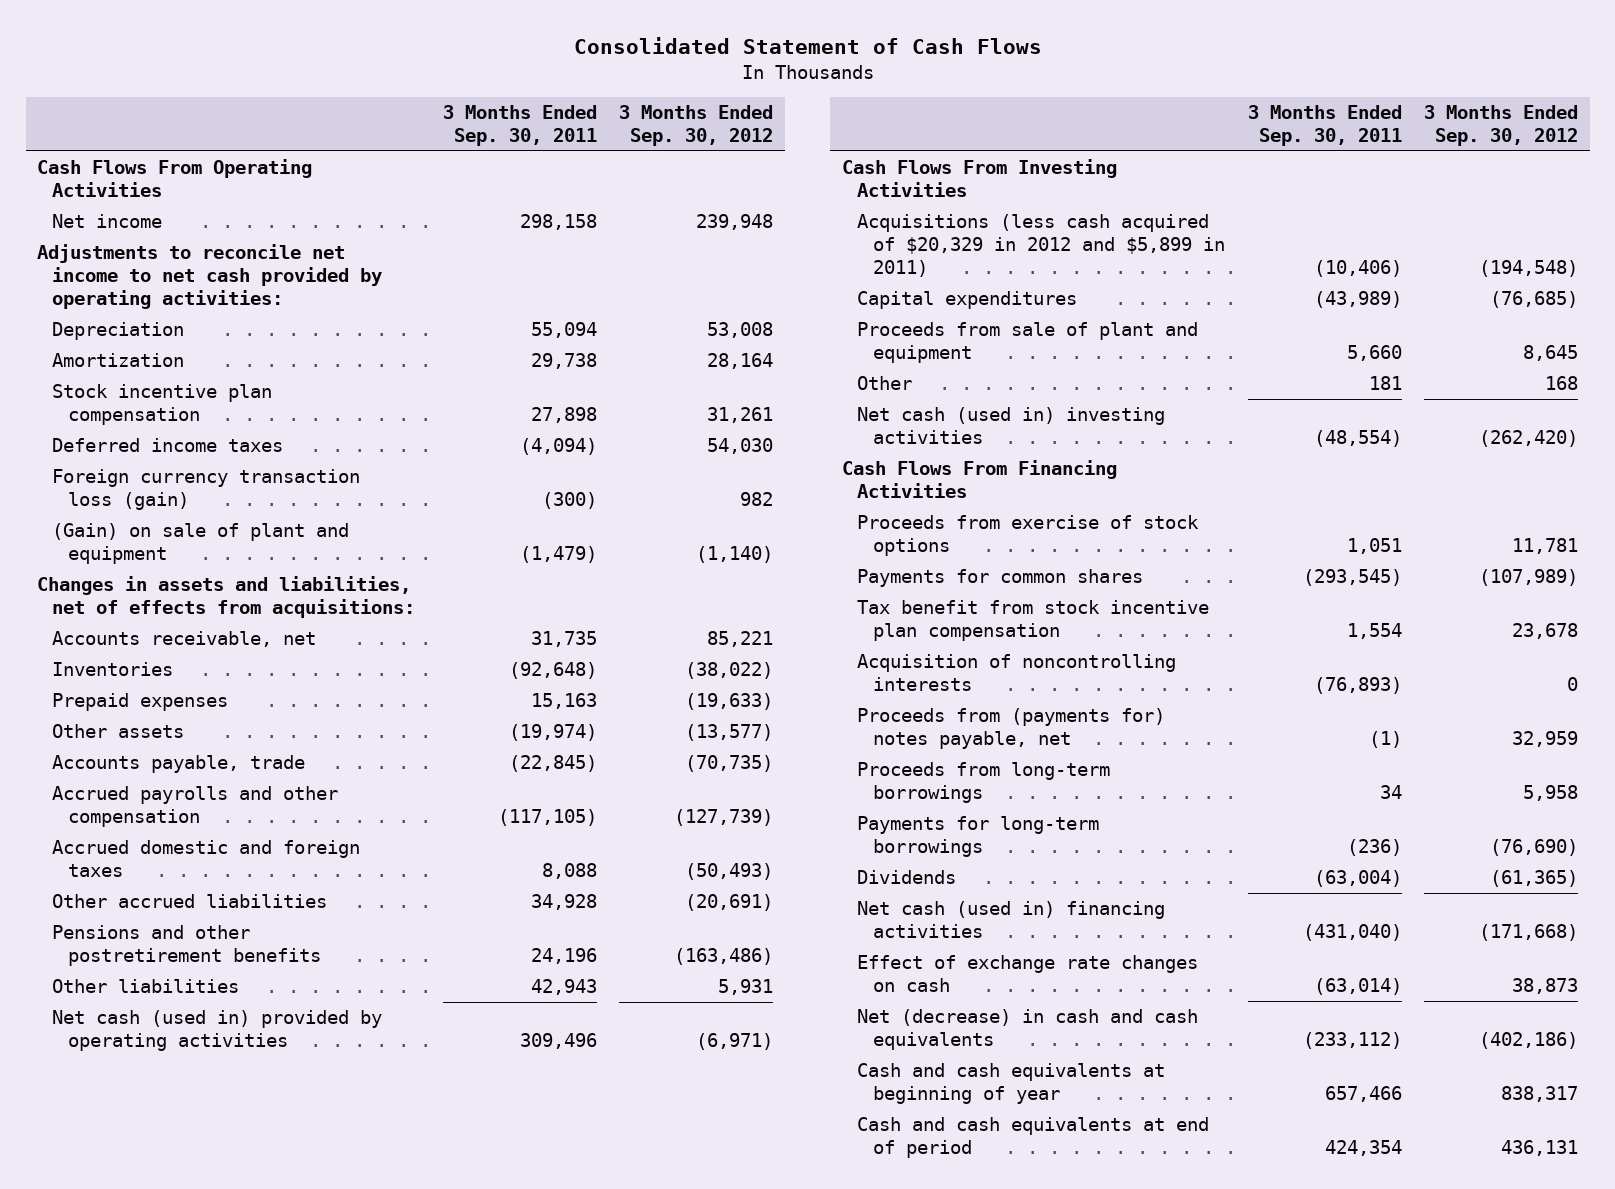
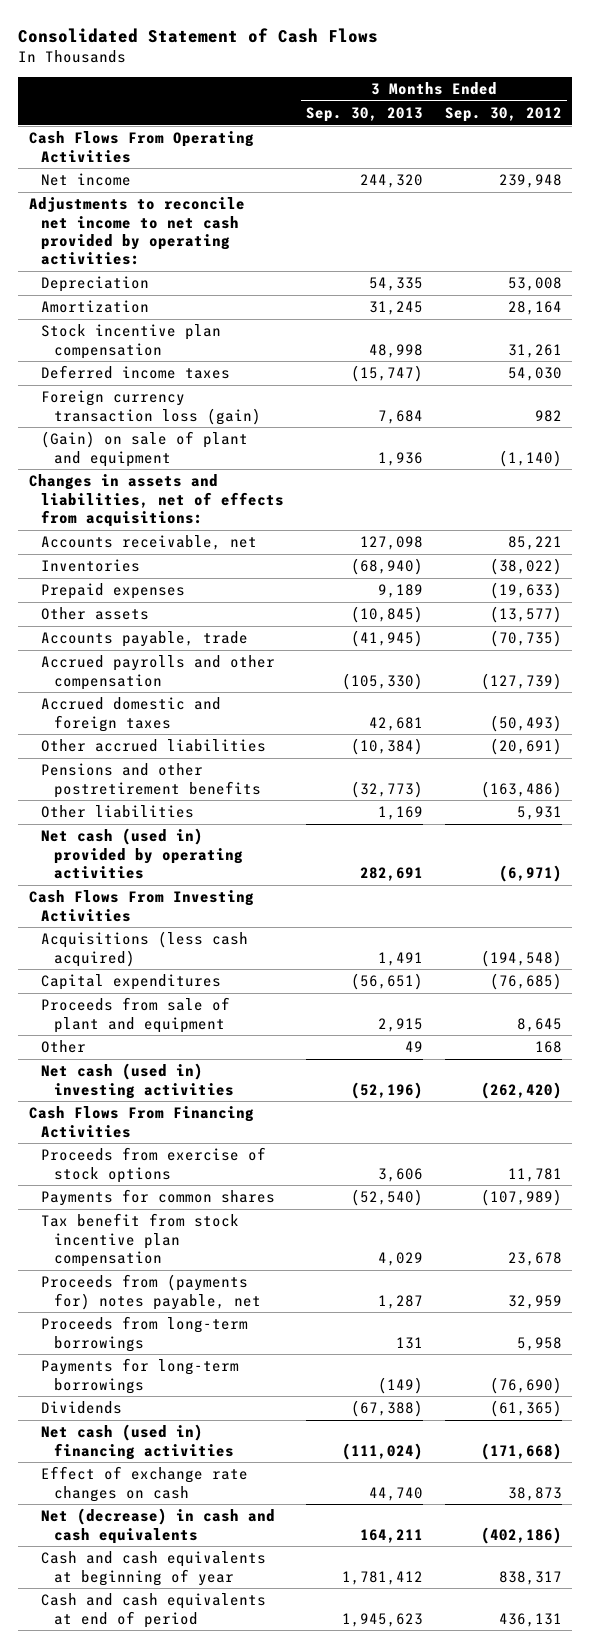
[442,104,597,147] 3 Months Ended Sep. 30, 2011 -> none
none -> [305,107,423,123] Sep. 30, 2013
[857,214,1225,278] Acquisitions (less cash acquired of $20,329 in 2012 and $5,899 in 2011) -> [41,931,249,967] Acquisitions (less cash acquired)
[857,654,1177,692] Acquisition of noncontrolling interests -> none

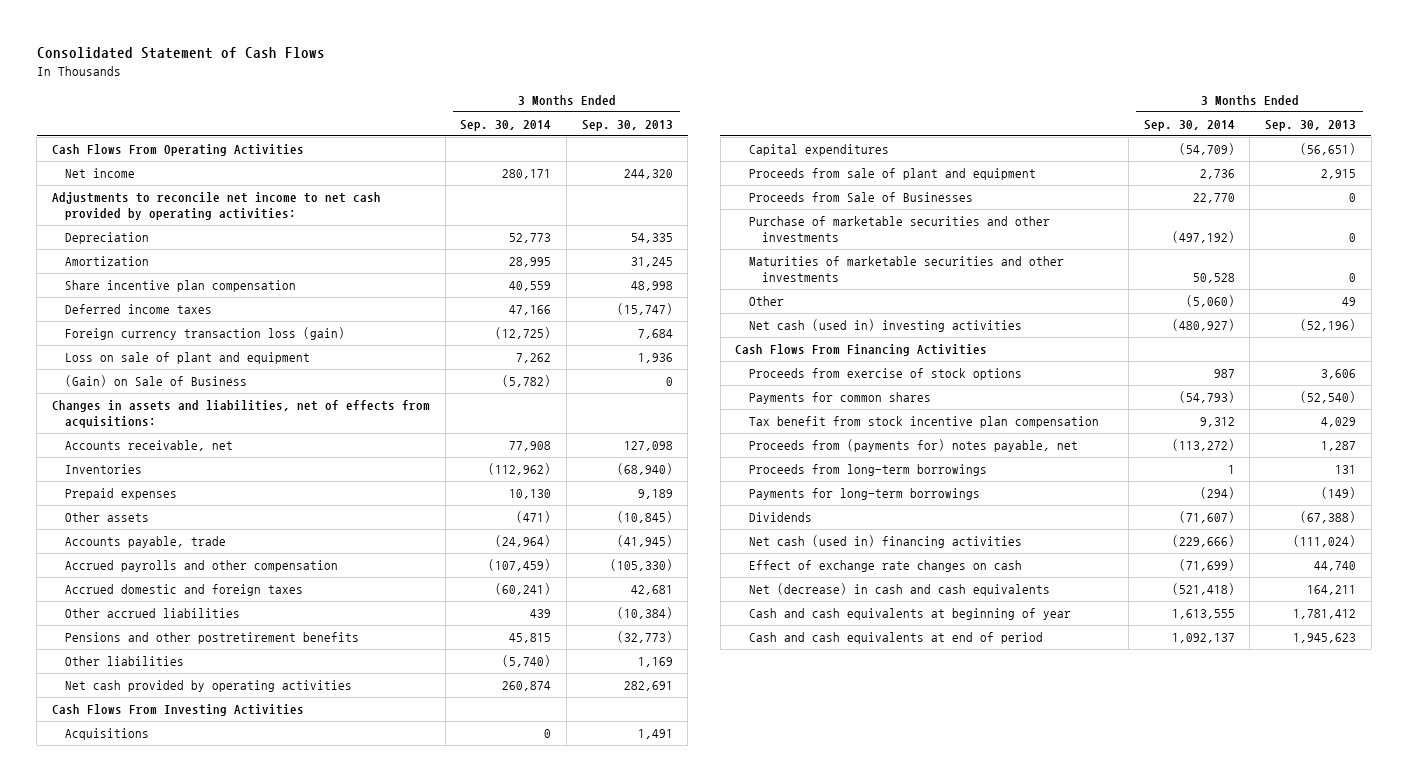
[444,107,562,123] Sep. 30, 2012 -> none
none -> [460,119,552,131] Sep. 30, 2014
[41,324,222,359] Stock incentive plan compensation -> [65,280,297,293] Share incentive plan compensation
[41,431,249,467] (Gain) on sale of plant and equipment -> [65,352,311,365] Loss on sale of plant and equipment
none -> [65,375,248,388] (Gain) on Sale of Business
[41,828,243,879] Net cash (used in) provided by operating activities -> [65,680,353,693] Net cash provided by operating activities
[41,931,249,967] Acquisitions (less cash acquired) -> [65,728,150,741] Acquisitions
none -> [748,192,973,203] Proceeds from Sale of Businesses
none -> [748,216,1050,243] Purchase of marketable securities and other investments
none -> [748,256,1064,283] Maturities of marketable securities and other investments

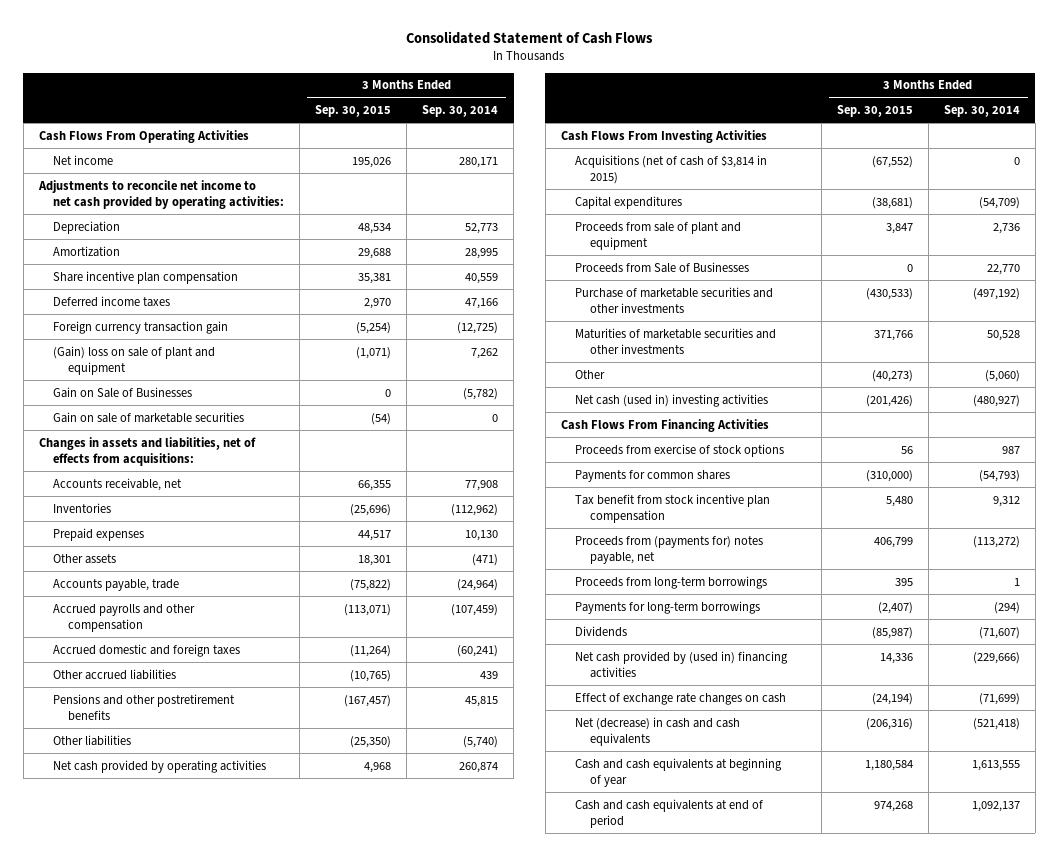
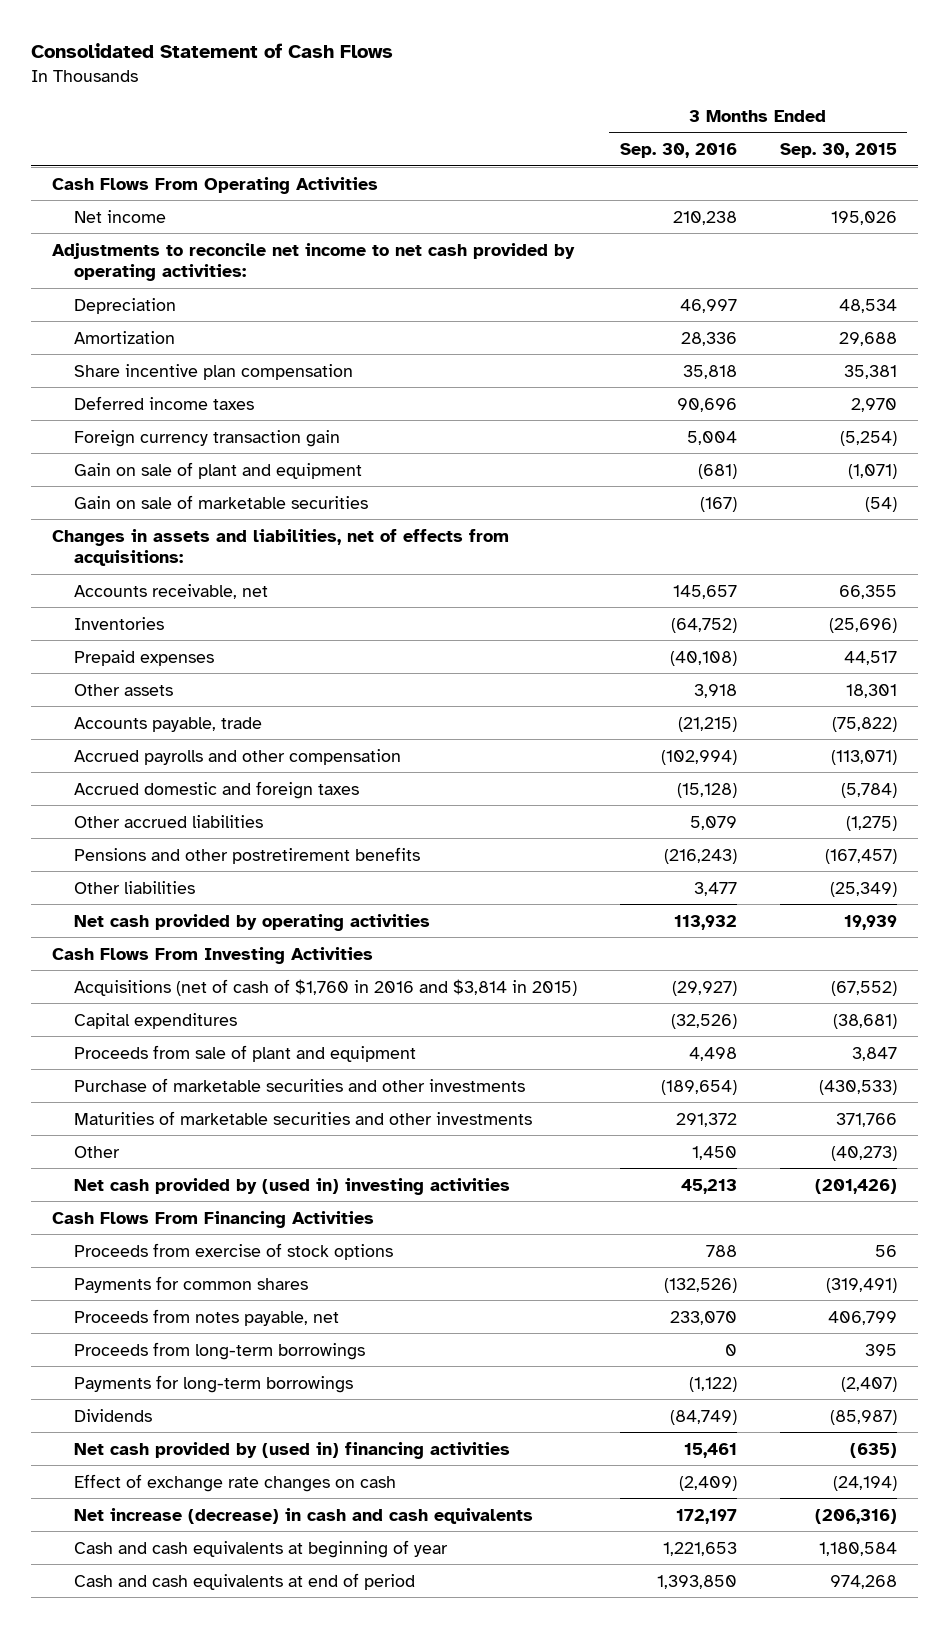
[422,105,499,118] Sep. 30, 2014 -> none
none -> [619,143,737,159] Sep. 30, 2016
[53,386,193,398] Gain on Sale of Businesses -> none
[53,345,216,375] (Gain) loss on sale of plant and equipment -> [73,461,362,479] Gain on sale of plant and equipment
[350,644,392,657] (11,264) -> [840,782,897,798] (5,784)
[350,669,392,682] (10,765) -> [845,815,897,831] (1,275)
[350,735,392,748] (25,350) -> [829,881,897,897] (25,349)
[364,761,392,773] 4,968 -> [843,914,897,930] 19,939
[575,154,768,184] Acquisitions (net of cash of $3,814 in 2015) -> [73,978,577,996] Acquisitions (net of cash of $1,760 in 2016 and $3,814 in 2015)
[575,261,750,273] Proceeds from Sale of Businesses -> none
[575,393,769,407] Net cash (used in) investing activities -> [73,1177,510,1195] Net cash provided by (used in) investing activities
[575,493,771,523] Tax benefit from stock incentive plan compensation -> none
[866,469,914,482] (310,000) -> [825,1277,897,1293] (319,491)
[575,535,764,564] Proceeds from (payments for) notes payable, net -> [73,1308,339,1326] Proceeds from notes payable, net
[880,652,914,664] 14,336 -> [849,1442,897,1458] (635)
[575,716,741,746] Net (decrease) in cash and cash equivalents -> [73,1507,533,1524] Net increase (decrease) in cash and cash equivalents

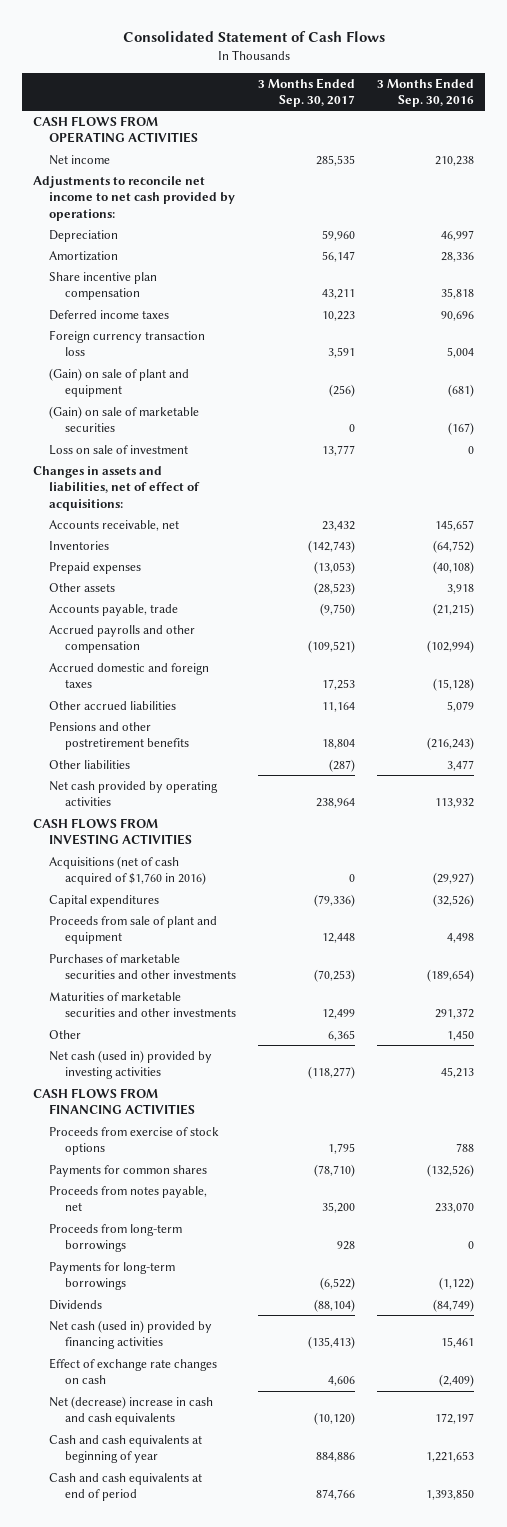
[779,143,897,159] Sep. 30, 2015 -> none
none -> [257,77,355,107] 3 Months Ended Sep. 30, 2017
[52,176,379,194] Cash Flows From Operating Activities -> [33,115,199,144] CASH FLOWS FROM OPERATING ACTIVITIES
[52,242,576,282] Adjustments to reconcile net income to net cash provided by operating activities: -> [33,175,236,221] Adjustments to reconcile net income to net cash provided by operations:
[73,429,340,447] Foreign currency transaction gain -> [49,329,206,357] Foreign currency transaction loss
[73,461,362,479] Gain on sale of plant and equipment -> [49,367,190,398] (Gain) on sale of plant and equipment
[73,494,368,509] Gain on sale of marketable securities -> [49,405,200,433] (Gain) on sale of marketable securities
none -> [49,444,189,455] Loss on sale of investment
[52,528,510,567] Changes in assets and liabilities, net of effects from acquisitions: -> [33,465,201,511] Changes in assets and liabilities, net of effect of acquisitions:
[52,946,374,964] Cash Flows From Investing Activities -> [33,817,193,846] CASH FLOWS FROM INVESTING ACTIVITIES
[73,978,577,996] Acquisitions (net of cash of $1,760 in 2016 and $3,814 in 2015) -> [49,855,206,886] Acquisitions (net of cash acquired of $1,760 in 2016)
[73,1077,525,1092] Purchase of marketable securities and other investments -> [49,953,236,980] Purchases of marketable securities and other investments
[73,1177,510,1195] Net cash provided by (used in) investing activities -> [49,1049,213,1080] Net cash (used in) provided by investing activities
[52,1210,375,1228] Cash Flows From Financing Activities -> [33,1087,196,1116] CASH FLOWS FROM FINANCING ACTIVITIES
[73,1441,510,1459] Net cash provided by (used in) financing activities -> [49,1319,213,1350] Net cash (used in) provided by financing activities
[73,1507,533,1524] Net increase (decrease) in cash and cash equivalents -> [49,1395,214,1426] Net (decrease) increase in cash and cash equivalents

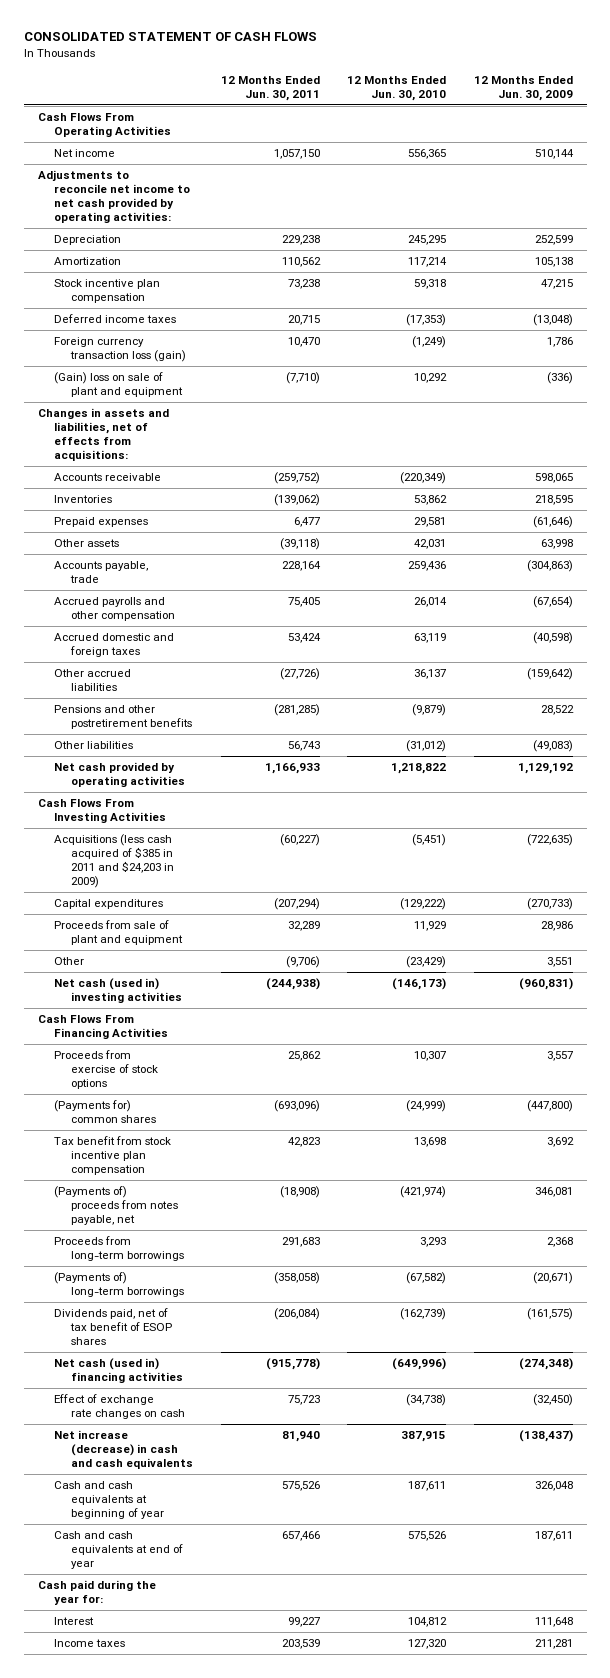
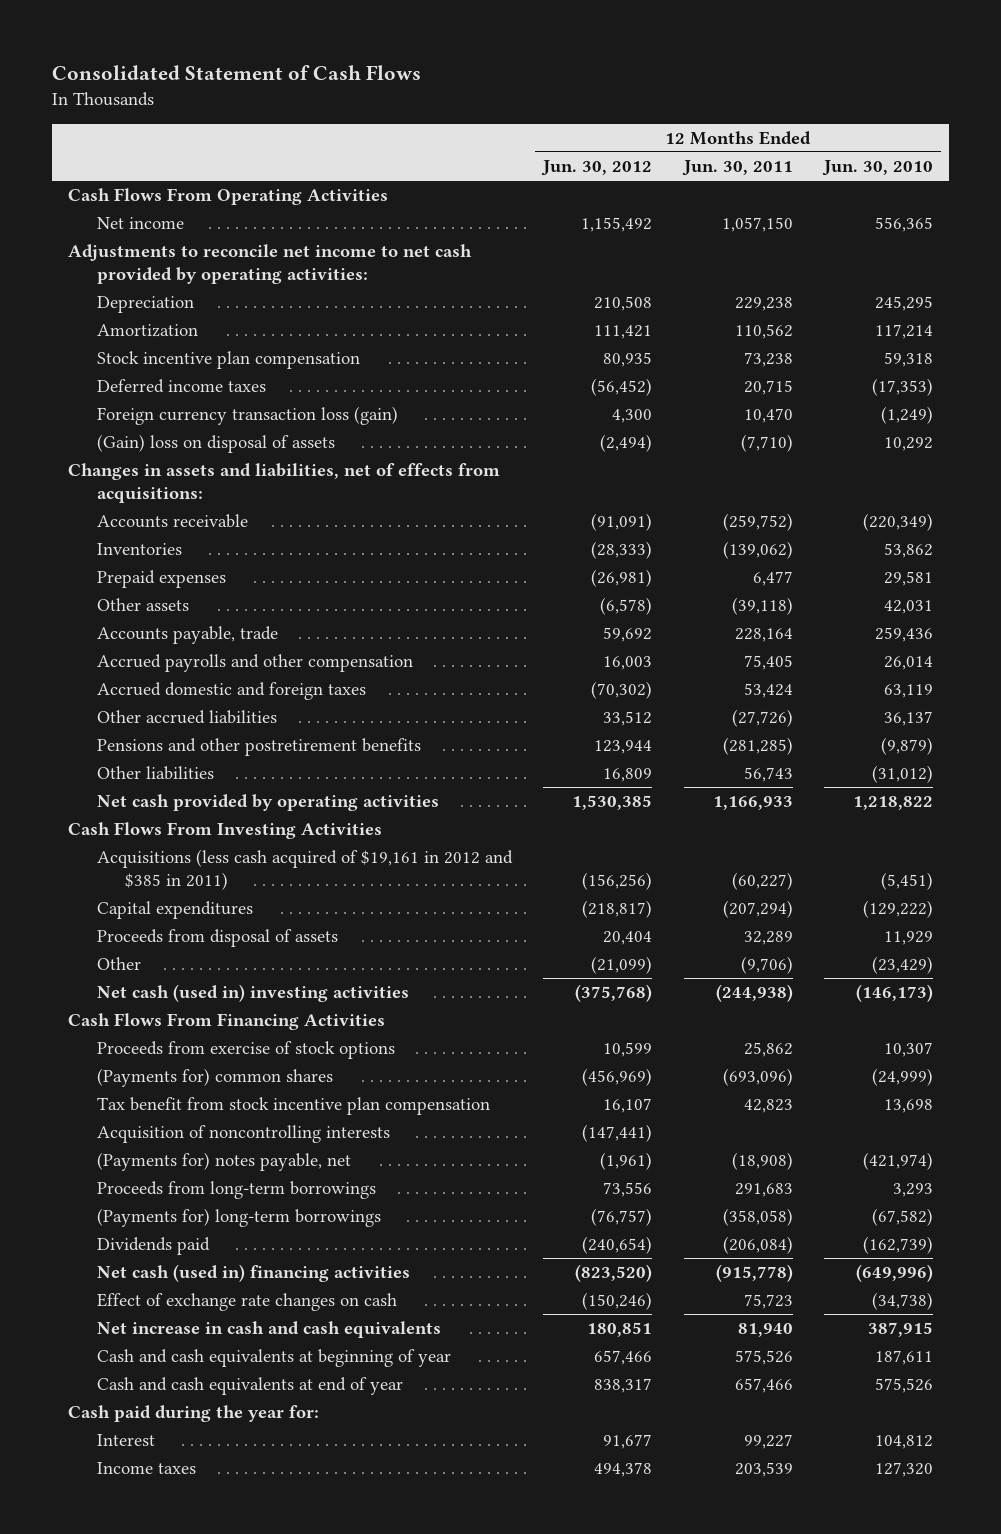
[23,32,317,42] CONSOLIDATED STATEMENT OF CASH FLOWS -> [52,65,422,81] Consolidated Statement of Cash Flows
[473,75,573,101] 12 Months Ended Jun. 30, 2009 -> none
none -> [541,159,653,176] Jun. 30, 2012
[54,372,184,398] (Gain) loss on sale of plant and equipment -> [96,434,335,454] (Gain) loss on disposal of assets
[54,834,175,889] Acquisitions (less cash acquired of $385 in 2011 and $24,203 in 2009) -> [96,849,513,890] Acquisitions (less cash acquired of $19,161 in 2012 and $385 in 2011)
[54,920,184,946] Proceeds from sale of plant and equipment -> [96,929,338,948] Proceeds from disposal of assets
none -> [96,1125,390,1144] Acquisition of noncontrolling interests
[54,1186,179,1226] (Payments of) proceeds from notes payable, net -> [96,1152,351,1172] (Payments for) notes payable, net
[54,1272,185,1298] (Payments of) long-term borrowings -> [96,1208,381,1228] (Payments for) long-term borrowings
[54,1308,173,1346] Dividends paid, net of tax benefit of ESOP shares -> [96,1237,210,1256] Dividends paid
[54,1430,194,1470] Net increase (decrease) in cash and cash equivalents -> [96,1321,441,1339] Net increase in cash and cash equivalents

